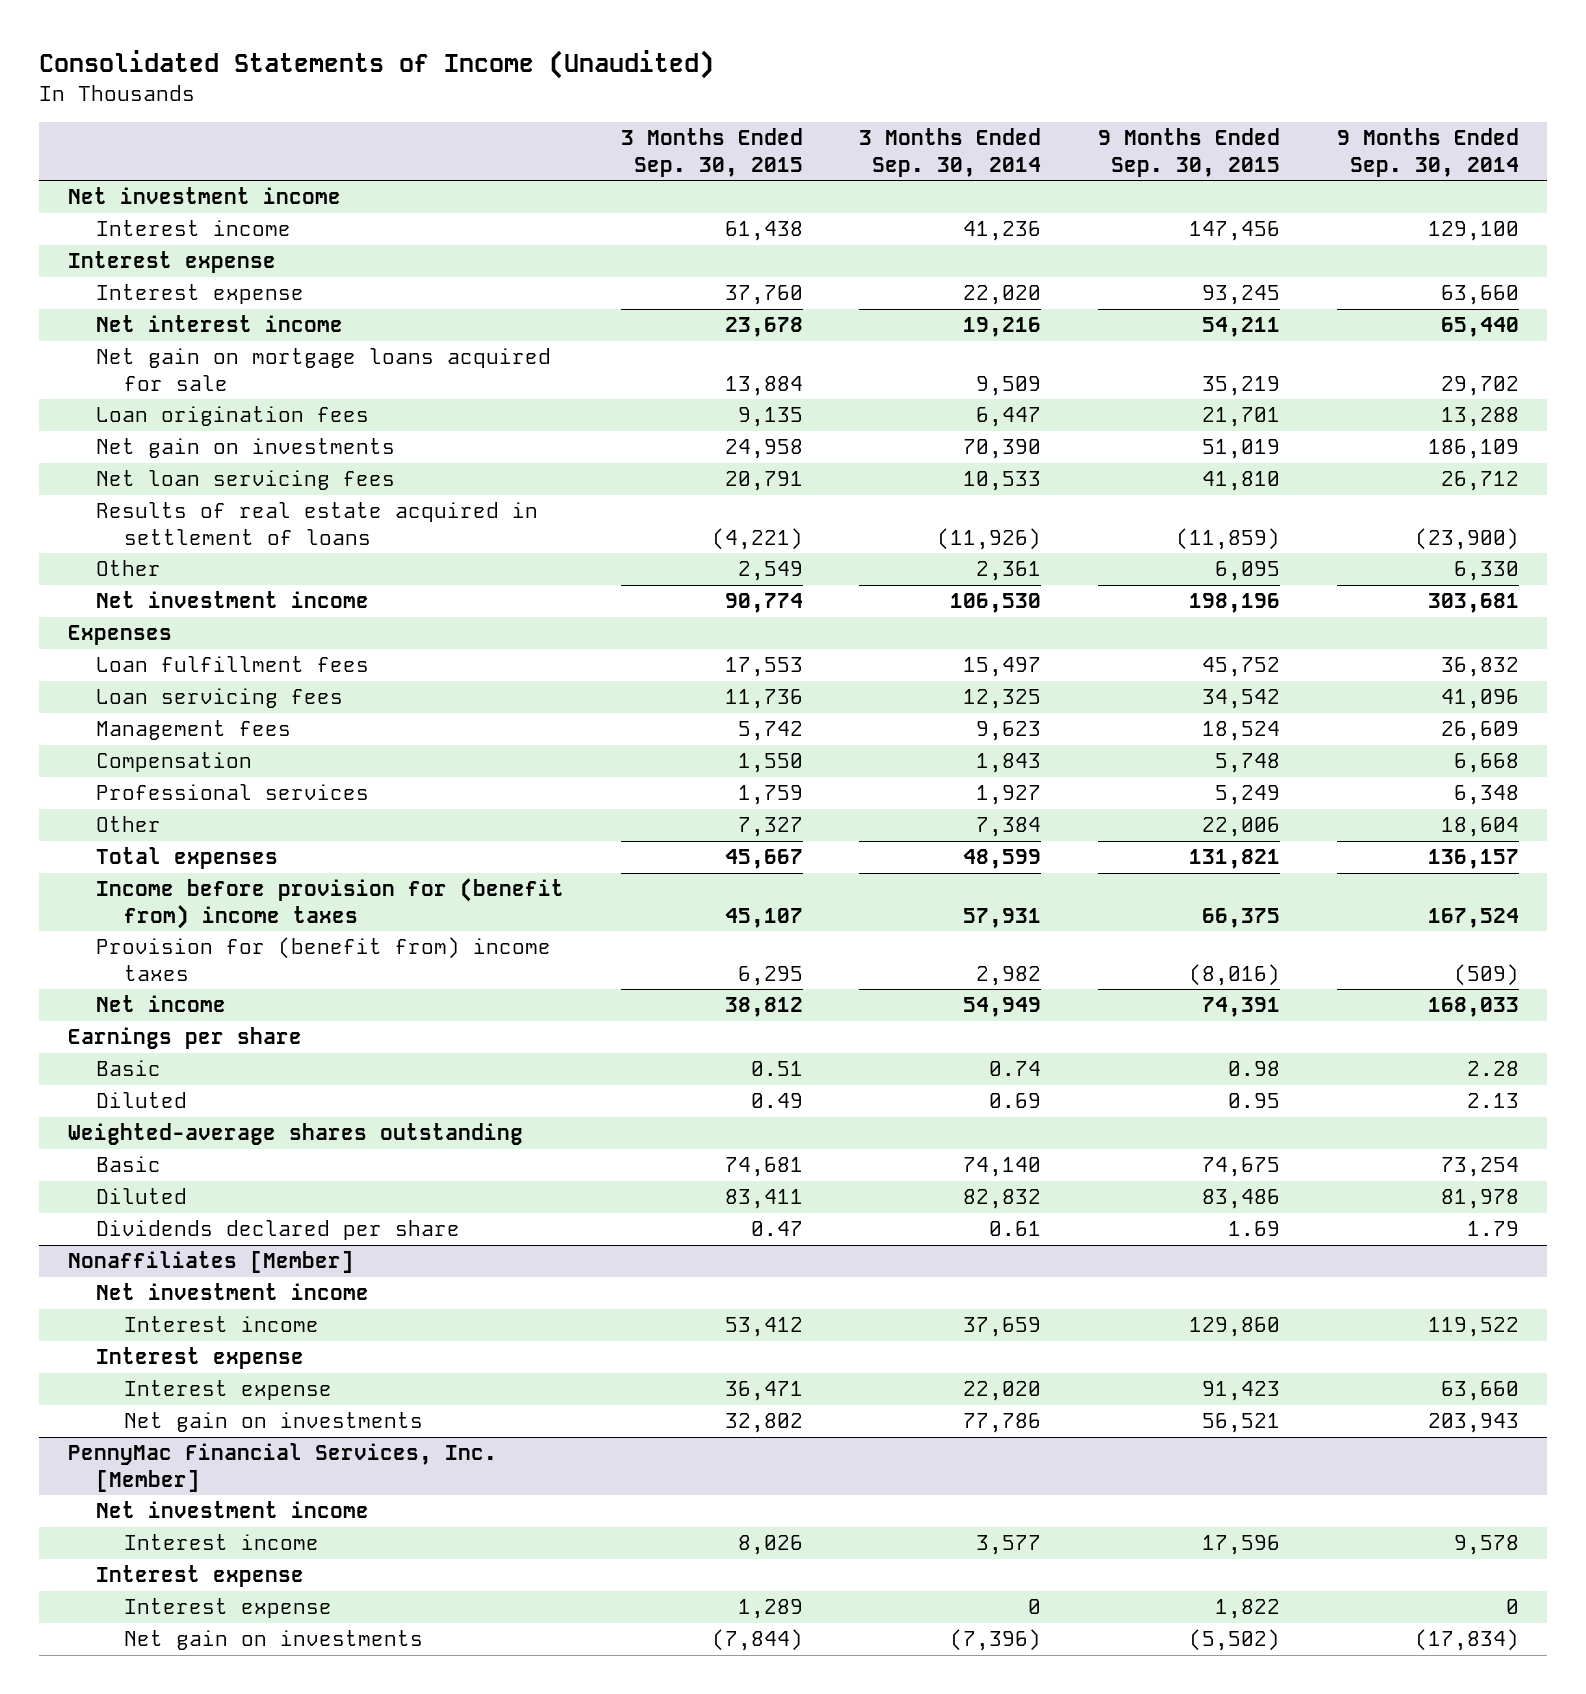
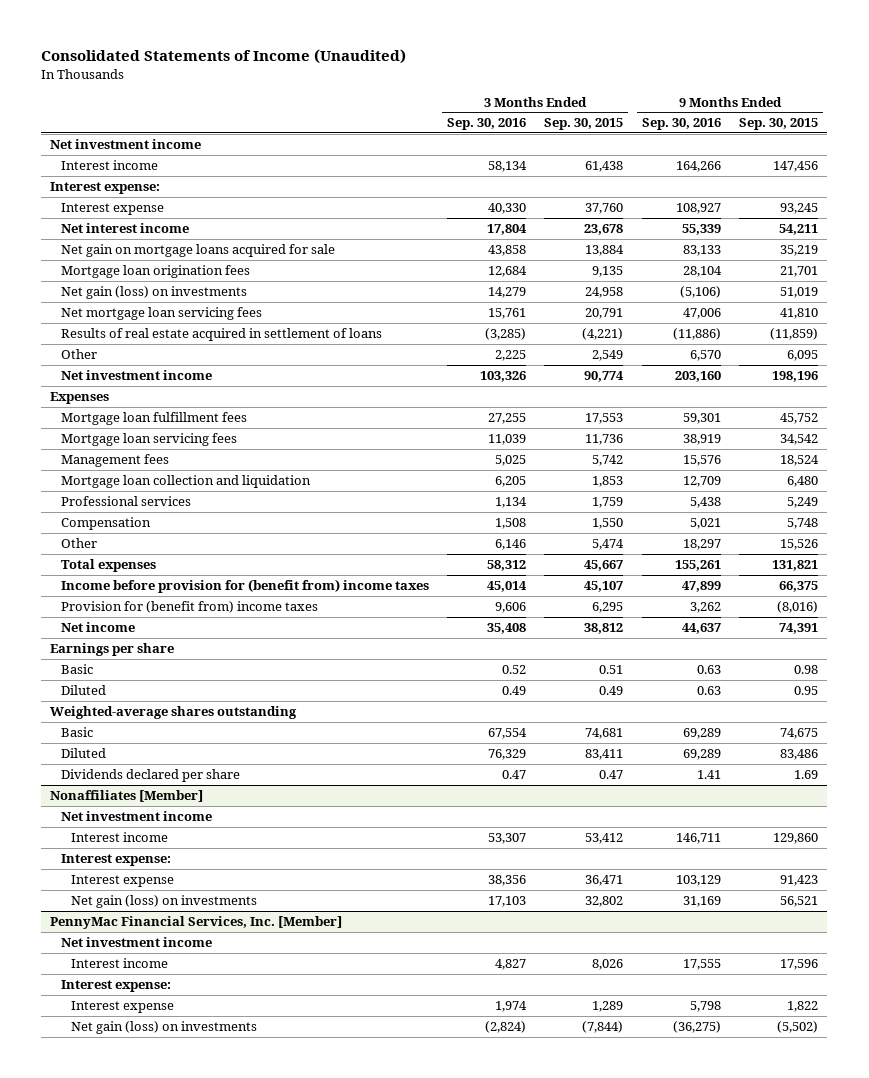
[859,128,1042,177] 3 Months Ended Sep. 30, 2014 -> none
[1336,128,1519,177] 9 Months Ended Sep. 30, 2014 -> none
none -> [447,118,527,131] Sep. 30, 2016
none -> [641,118,721,131] Sep. 30, 2016
[67,251,276,274] Interest expense -> [50,181,161,194] Interest expense:
[96,406,370,427] Loan origination fees -> [60,264,250,278] Mortgage loan origination fees
[96,438,396,459] Net gain on investments -> [60,285,247,299] Net gain (loss) on investments
[96,470,396,491] Net loan servicing fees -> [60,306,262,320] Net mortgage loan servicing fees
[96,656,370,673] Loan fulfillment fees -> [60,411,247,425] Mortgage loan fulfillment fees
[96,688,344,709] Loan servicing fees -> [60,432,237,446] Mortgage loan servicing fees
none -> [60,474,311,488] Mortgage loan collection and liquidation
[96,752,253,773] Compensation -> [60,516,151,530] Compensation
[737,817,803,838] 7,327 -> [592,538,625,550] 5,474
[1202,817,1281,838] 22,006 -> [780,538,819,550] 15,526
[96,1347,305,1370] Interest expense -> [60,853,171,866] Interest expense:
[124,1412,424,1433] Net gain on investments -> [70,894,257,908] Net gain (loss) on investments
[96,1565,305,1588] Interest expense -> [60,979,171,992] Interest expense:
[124,1630,424,1651] Net gain on investments -> [70,1020,257,1034] Net gain (loss) on investments

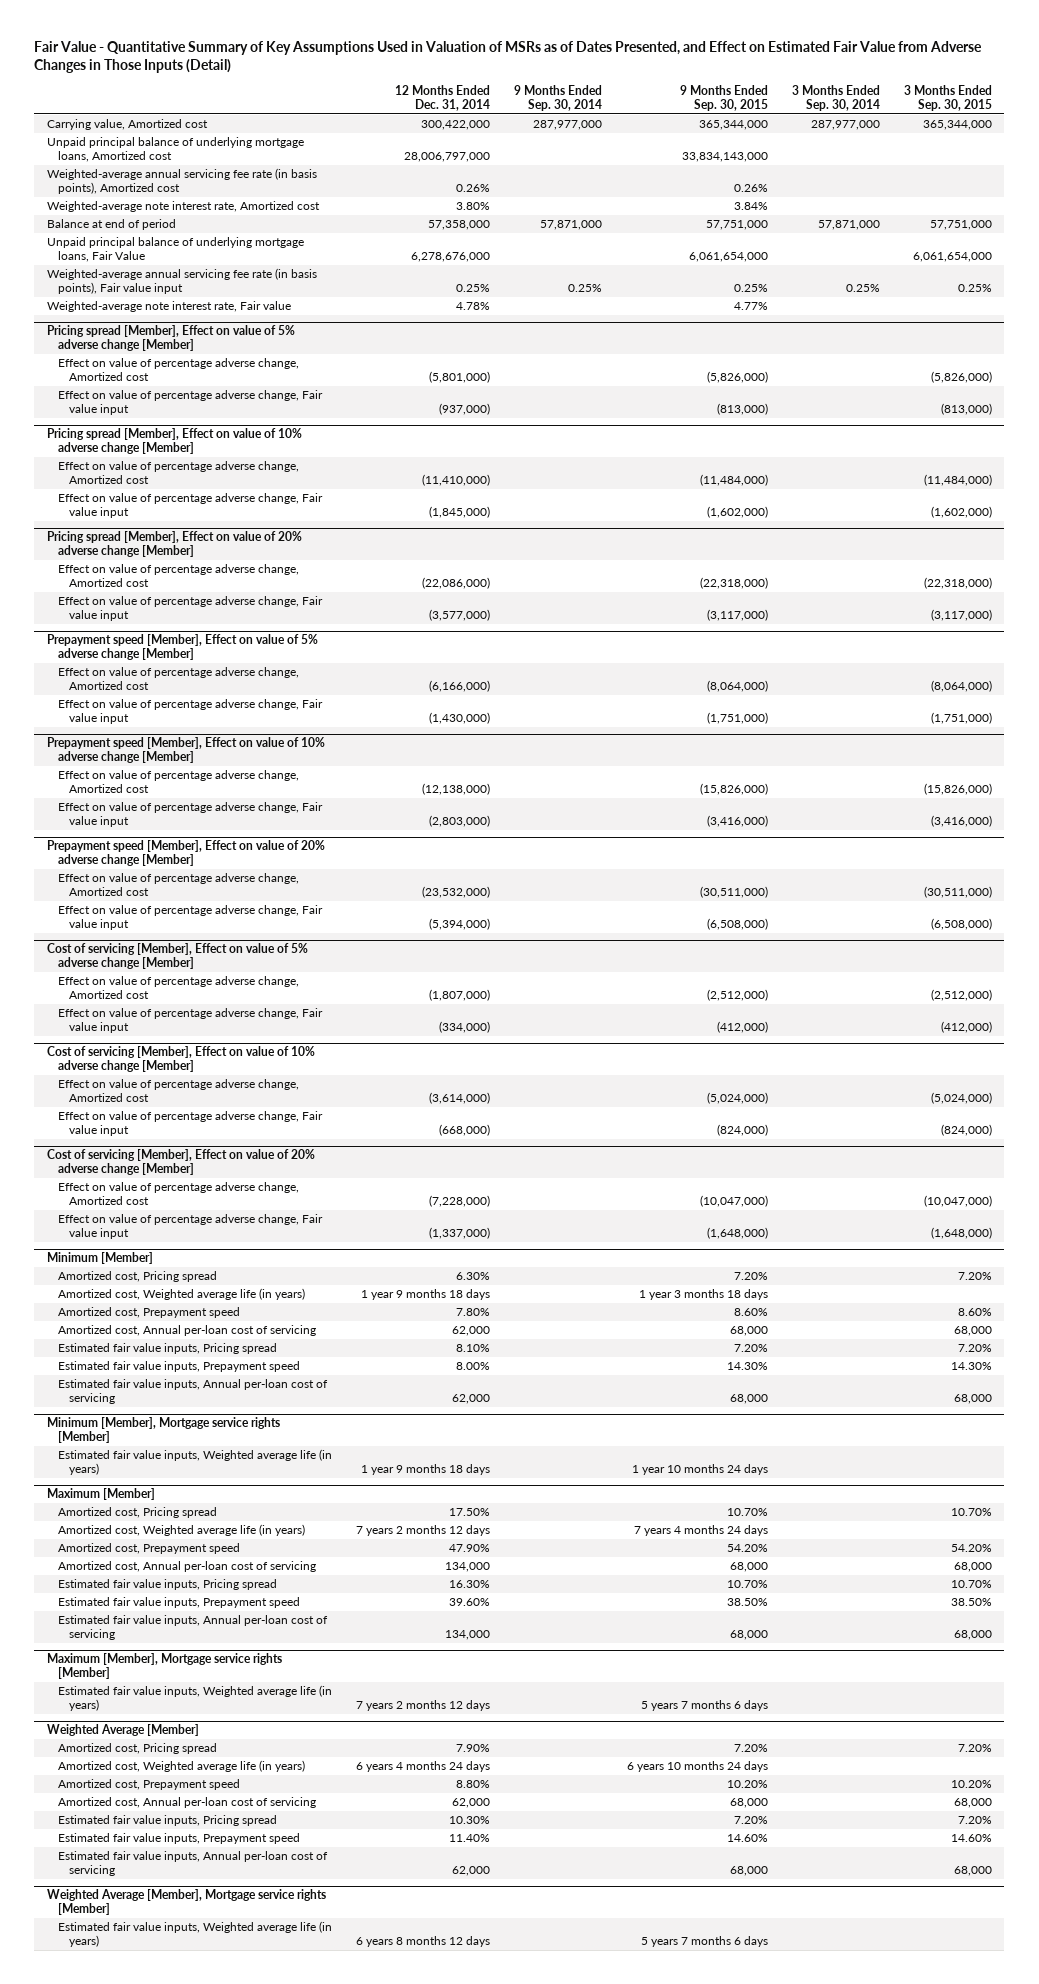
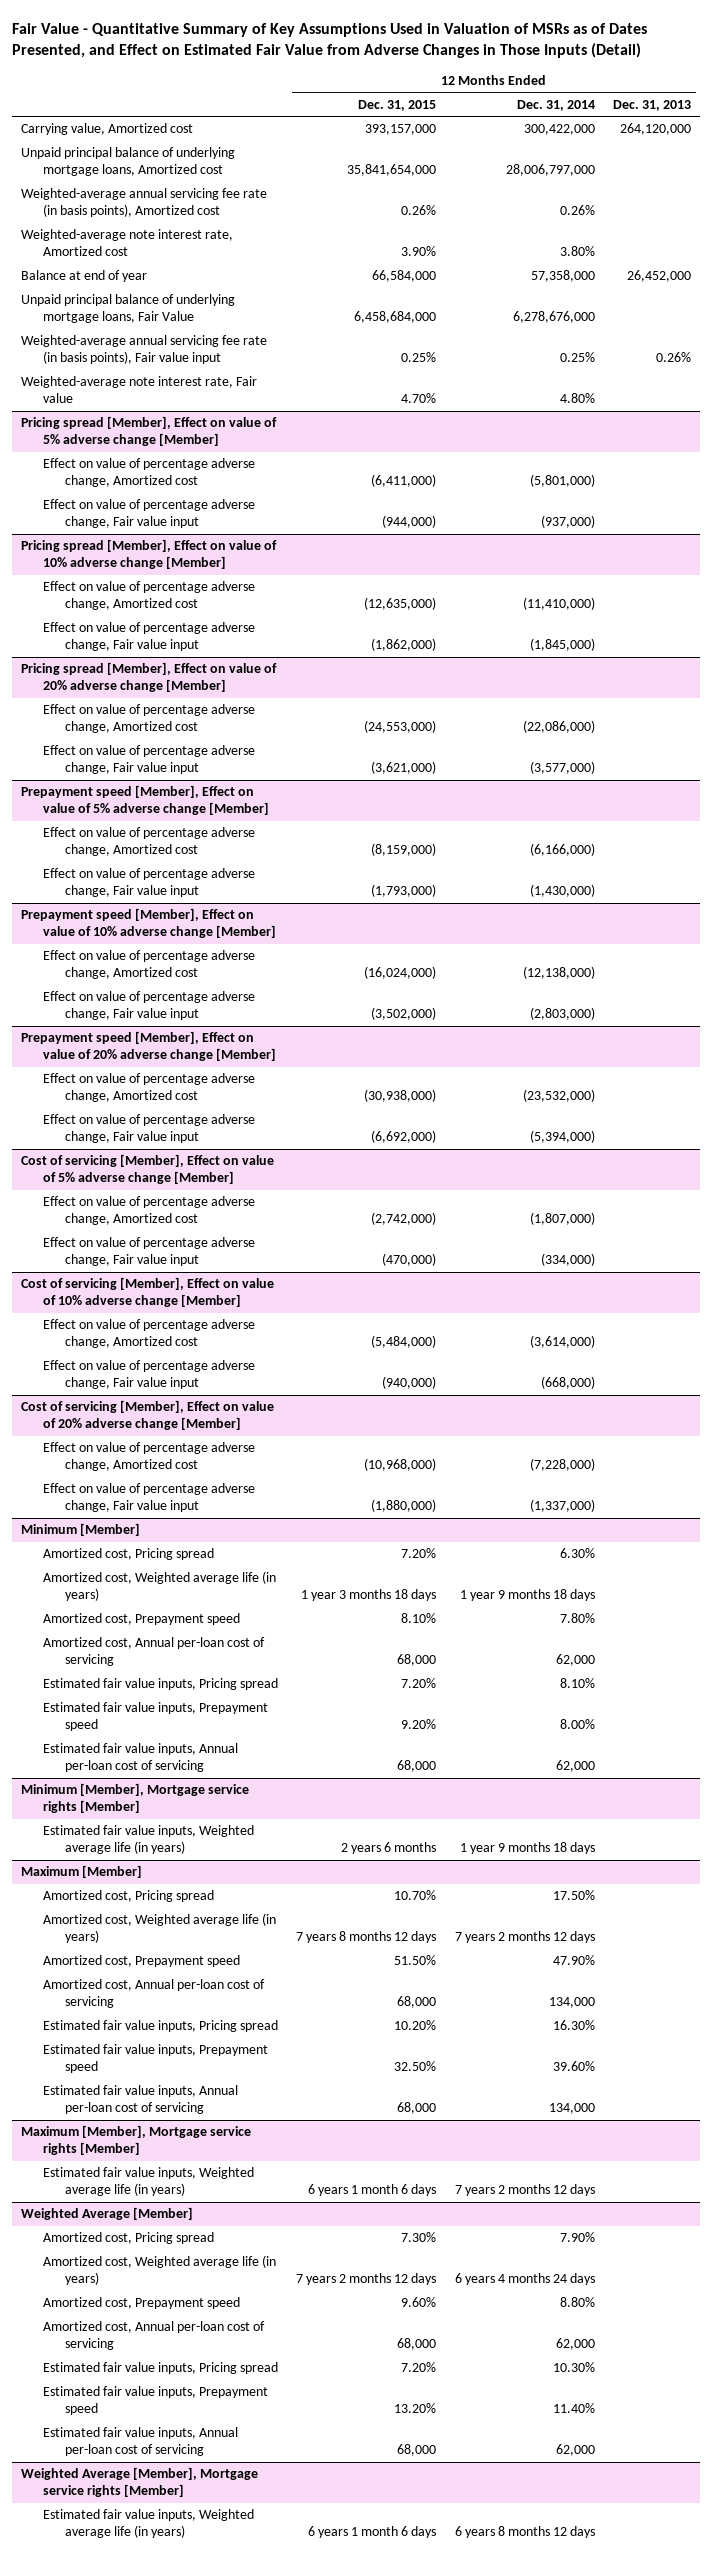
[514,85,603,112] 9 Months Ended Sep. 30, 2014 -> none
[679,85,768,112] 9 Months Ended Sep. 30, 2015 -> none
[791,85,880,112] 3 Months Ended Sep. 30, 2014 -> none
[904,85,993,112] 3 Months Ended Sep. 30, 2015 -> none
none -> [358,100,437,112] Dec. 31, 2015
none -> [613,100,692,112] Dec. 31, 2013
[46,218,176,230] Balance at end of period -> [21,270,148,283] Balance at end of year
[455,301,490,310] 4.78% -> [559,393,595,404] 4.80%

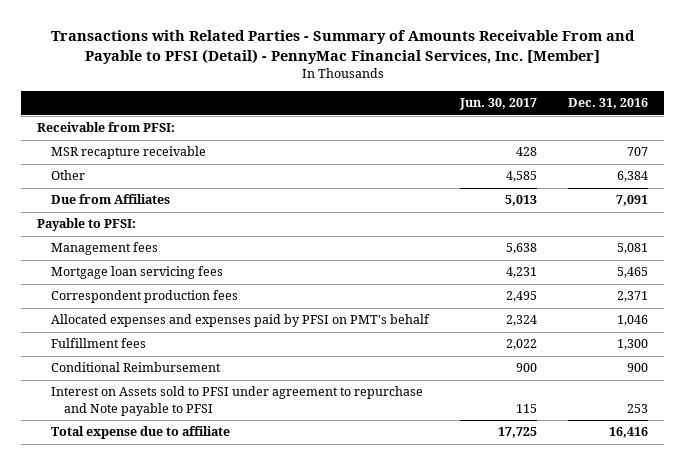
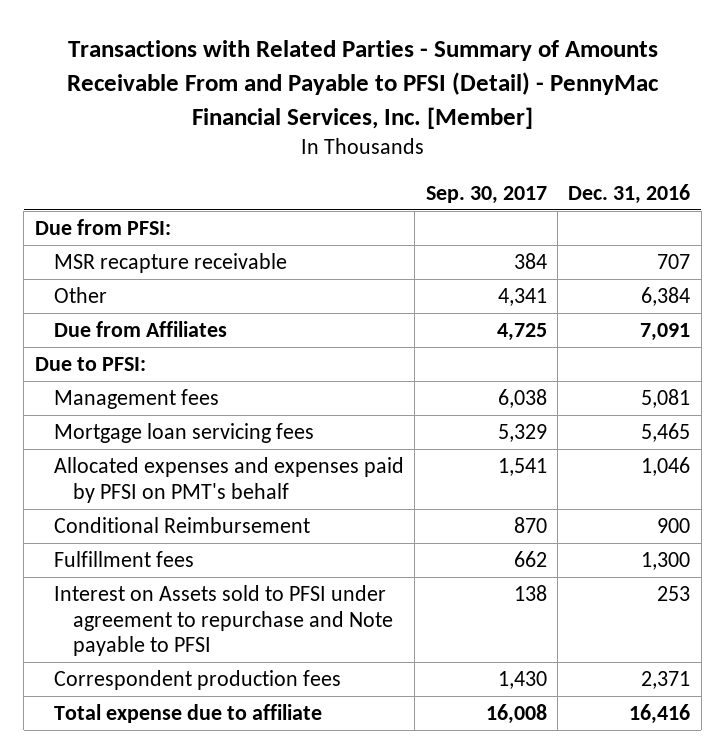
[459,98,538,111] Jun. 30, 2017 -> none
none -> [425,185,547,204] Sep. 30, 2017
[37,122,176,133] Receivable from PFSI: -> [34,219,171,236] Due from PFSI:
[37,218,137,232] Payable to PFSI: -> [34,357,146,372] Due to PFSI:
[50,338,146,349] Fulfillment fees -> [53,551,194,568] Fulfillment fees
[50,290,238,304] Correspondent production fees -> [53,670,341,691] Correspondent production fees

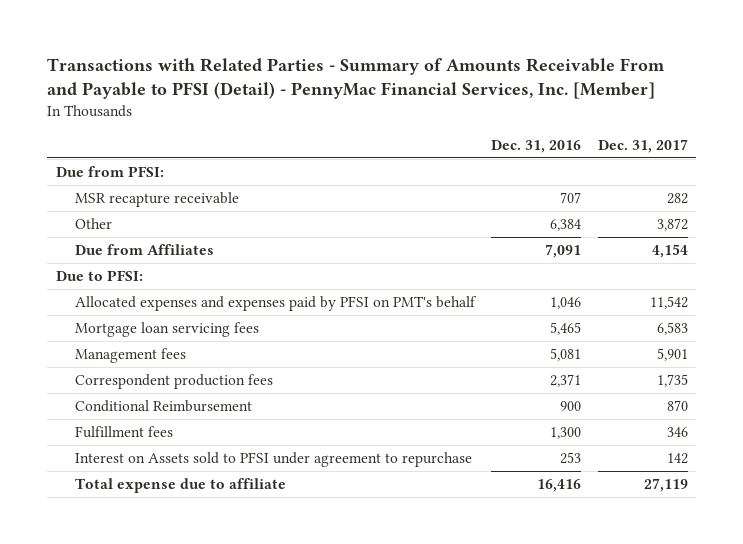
[425,185,547,204] Sep. 30, 2017 -> none
none -> [597,138,688,153] Dec. 31, 2017
[53,423,314,444] Mortgage loan servicing fees -> [74,322,259,338] Mortgage loan servicing fees
[53,389,219,410] Management fees -> [74,348,186,364] Management fees
[53,670,341,691] Correspondent production fees -> [74,374,273,390] Correspondent production fees
[53,585,393,657] Interest on Assets sold to PFSI under agreement to repurchase and Note payable to PFSI -> [74,452,472,468] Interest on Assets sold to PFSI under agreement to repurchase

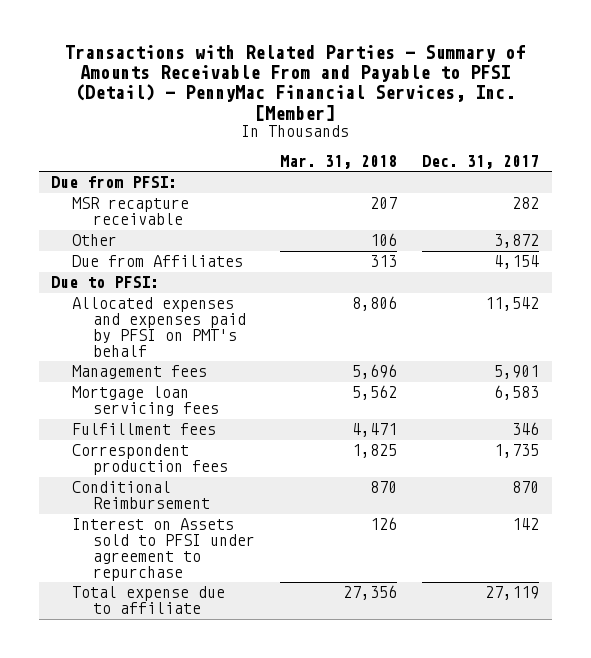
[491,139,582,153] Dec. 31, 2016 -> none
none -> [279,154,397,169] Mar. 31, 2018
[74,322,259,338] Mortgage loan servicing fees -> [72,386,219,417] Mortgage loan servicing fees
[74,426,173,439] Fulfillment fees -> [72,423,217,436] Fulfillment fees

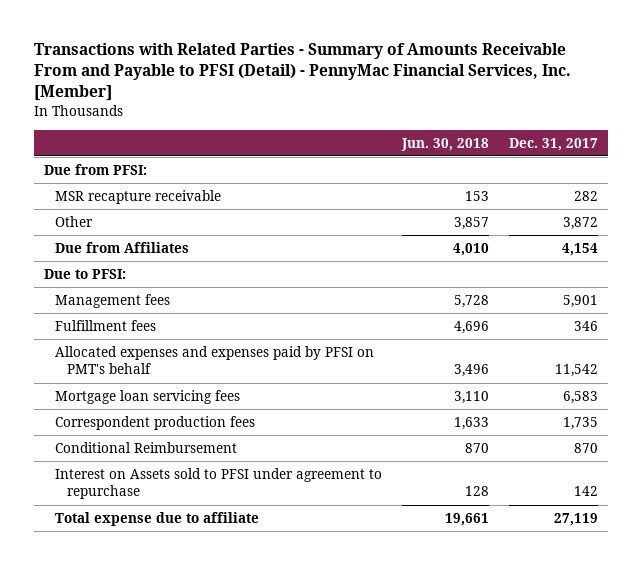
[279,154,397,169] Mar. 31, 2018 -> none
none -> [400,137,489,151] Jun. 30, 2018
[72,297,246,357] Allocated expenses and expenses paid by PFSI on PMT's behalf -> [55,346,375,375] Allocated expenses and expenses paid by PFSI on PMT's behalf
[72,386,219,417] Mortgage loan servicing fees -> [55,390,241,405] Mortgage loan servicing fees

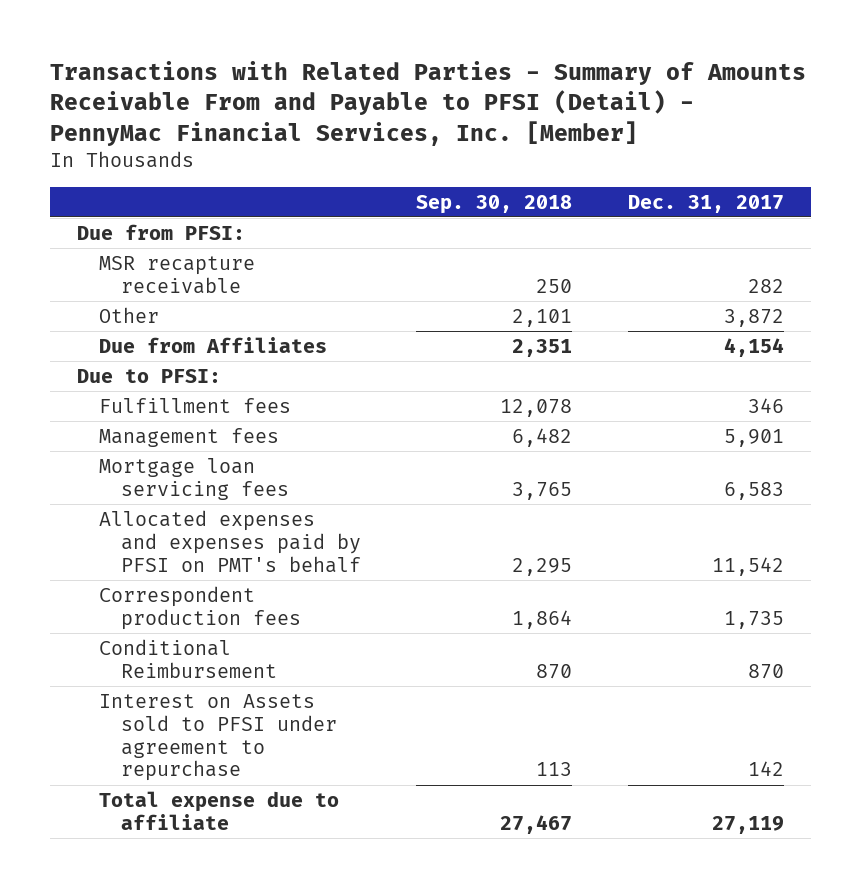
[400,137,489,151] Jun. 30, 2018 -> none
none -> [416,194,573,214] Sep. 30, 2018
[55,294,171,309] Management fees -> [99,427,280,447] Management fees
[55,346,375,375] Allocated expenses and expenses paid by PFSI on PMT's behalf -> [99,509,361,573] Allocated expenses and expenses paid by PFSI on PMT's behalf

